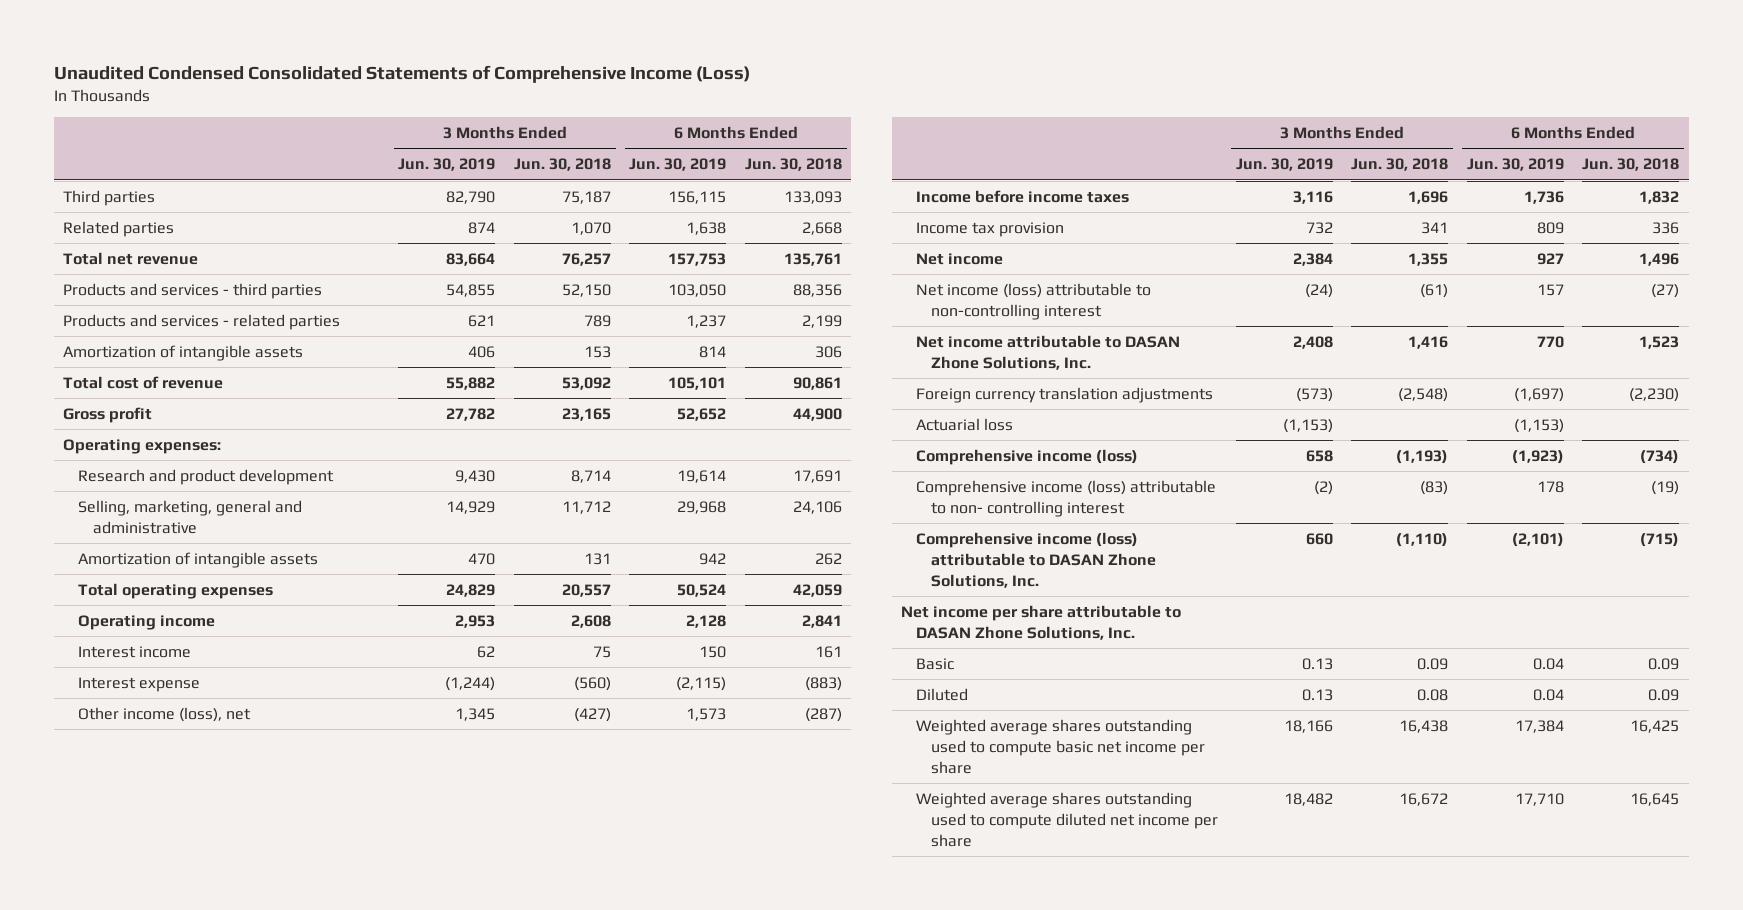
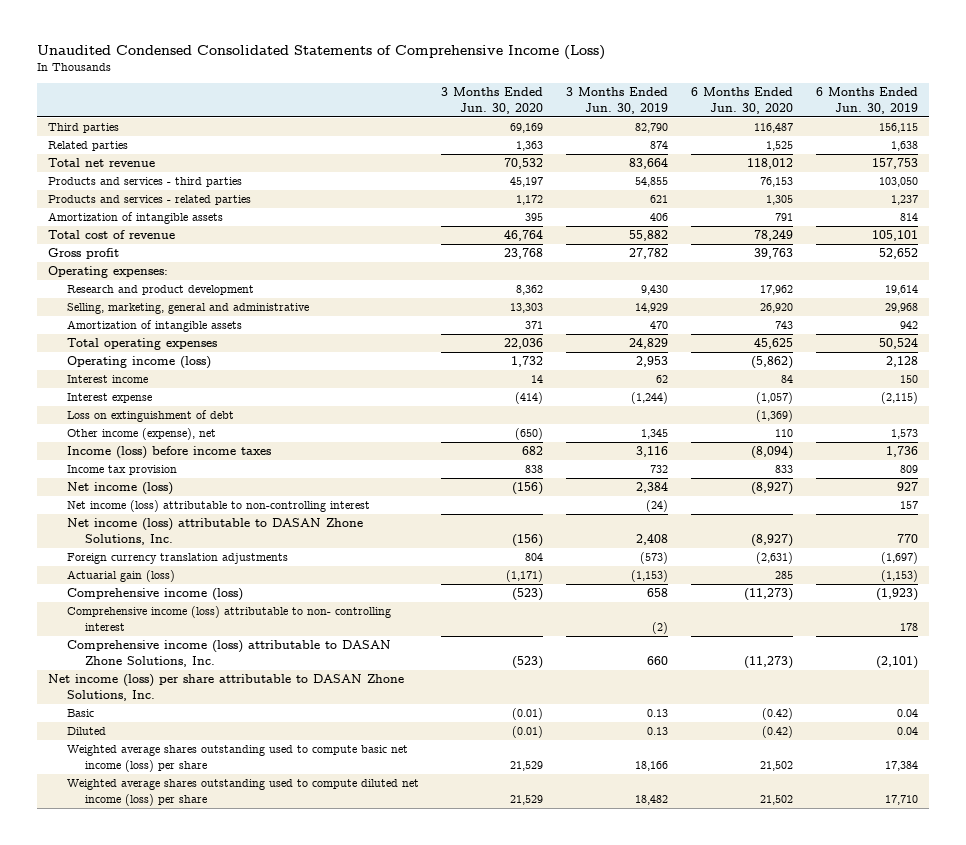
[513,158,611,172] Jun. 30, 2018 -> none
[744,158,842,172] Jun. 30, 2018 -> none
none -> [441,87,544,114] 3 Months Ended Jun. 30, 2020
none -> [691,87,794,114] 6 Months Ended Jun. 30, 2020
[78,614,216,630] Operating income -> [66,356,211,370] Operating income (loss)
none -> [66,410,234,423] Loss on extinguishment of debt
[78,706,252,722] Other income (loss), net -> [66,428,216,441] Other income (expense), net
[915,189,1129,203] Income before income taxes -> [66,446,271,460] Income (loss) before income taxes
[915,252,1003,265] Net income -> [66,482,173,496] Net income (loss)
[915,334,1180,370] Net income attributable to DASAN Zhone Solutions, Inc. -> [66,518,363,545] Net income (loss) attributable to DASAN Zhone Solutions, Inc.
[915,417,1013,431] Actuarial loss -> [66,570,175,583] Actuarial gain (loss)
[900,604,1181,640] Net income per share attributable to DASAN Zhone Solutions, Inc. -> [47,674,404,701] Net income (loss) per share attributable to DASAN Zhone Solutions, Inc.
[915,718,1205,774] Weighted average shares outstanding used to compute basic net income per share -> [66,745,408,772] Weighted average shares outstanding used to compute basic net income (loss) per share
[915,791,1218,847] Weighted average shares outstanding used to compute diluted net income per share -> [66,779,419,806] Weighted average shares outstanding used to compute diluted net income (loss) per share

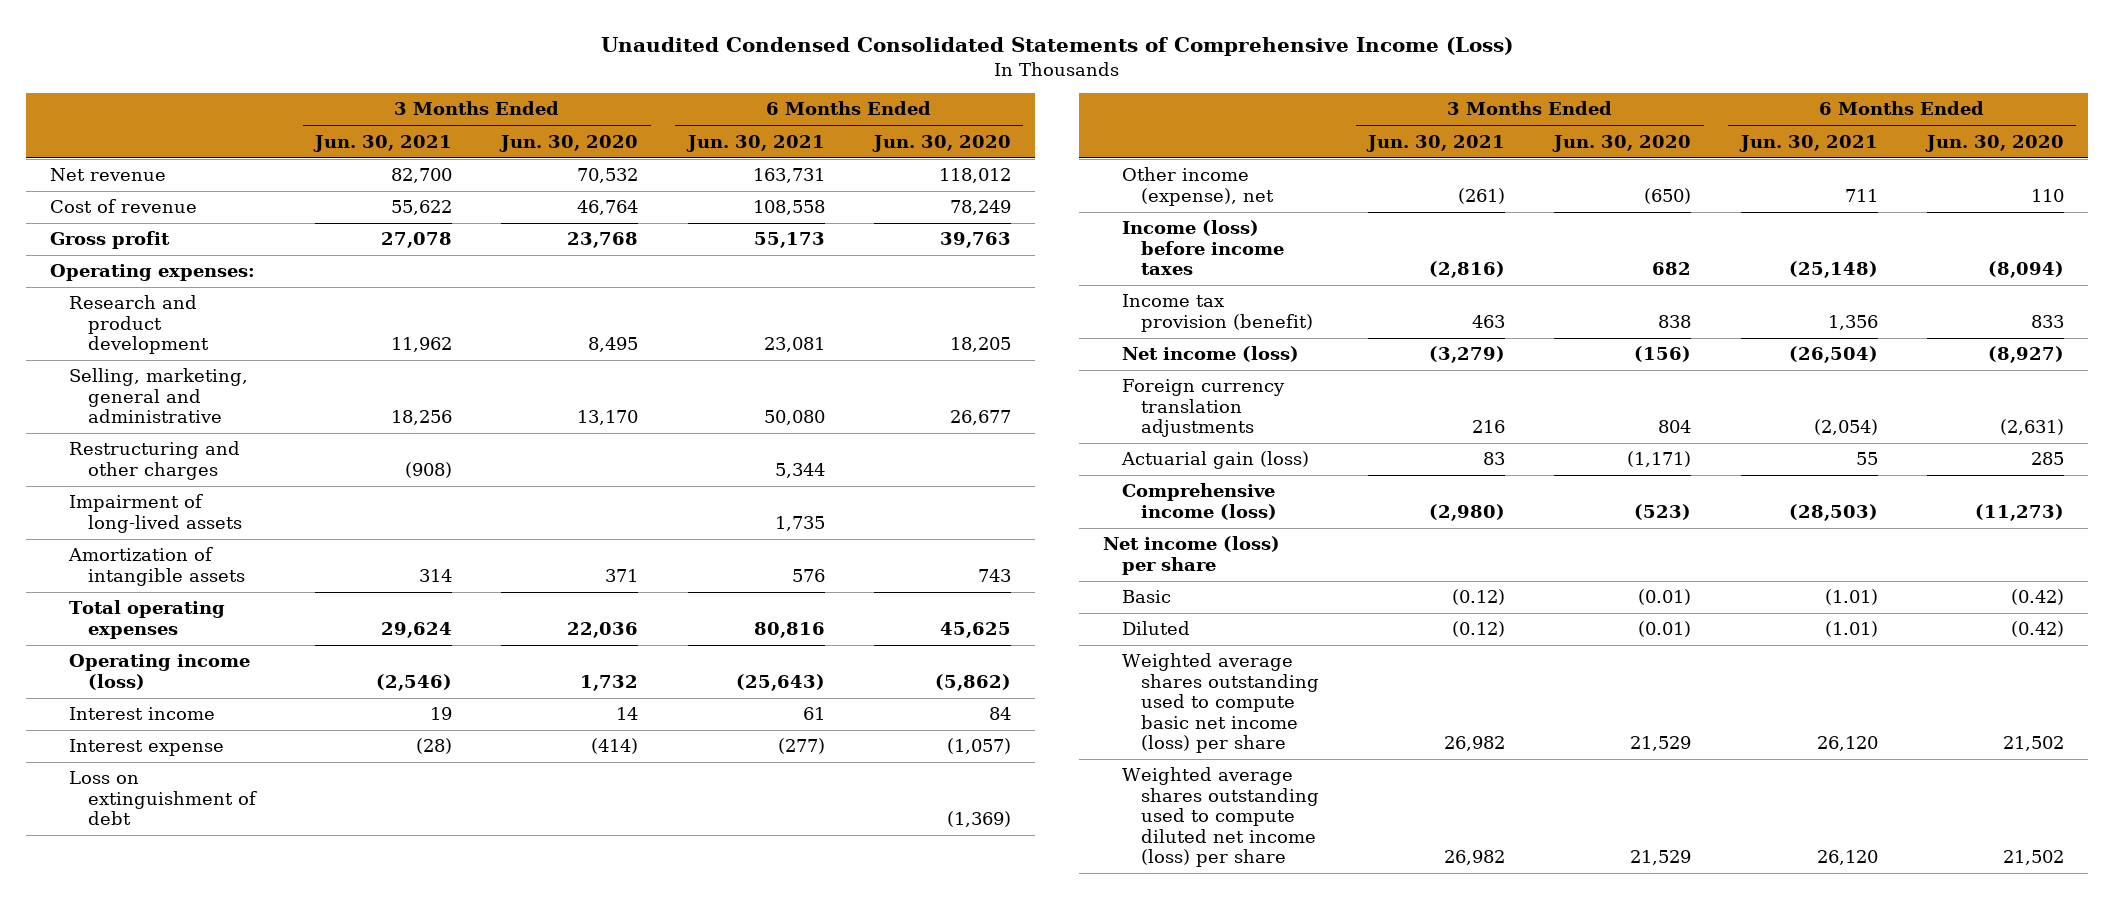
[566,87,669,114] 3 Months Ended Jun. 30, 2019 -> none
[816,87,919,114] 6 Months Ended Jun. 30, 2019 -> none
none -> [313,134,453,152] Jun. 30, 2021
none -> [685,134,825,152] Jun. 30, 2021
[47,123,119,134] Third parties -> none
[47,141,128,152] Related parties -> none
[47,177,242,188] Products and services - third parties -> none
[47,195,251,206] Products and services - related parties -> none
[47,212,223,225] Amortization of intangible assets -> none
[47,158,155,168] Total net revenue -> [50,168,167,182] Net revenue
[47,230,175,240] Total cost of revenue -> [50,199,198,214] Cost of revenue
[516,285,544,296] 8,362 -> [588,337,639,353] 8,495
[760,285,794,296] 17,962 -> [949,337,1011,353] 18,205
[510,303,544,314] 13,303 -> [577,410,639,426] 13,170
[760,303,794,314] 26,920 -> [949,410,1011,426] 26,677
none -> [69,441,241,480] Restructuring and other charges
none -> [69,494,243,533] Impairment of long-lived assets
[66,465,177,476] Income tax provision -> [1122,294,1314,332] Income tax provision (benefit)
[66,500,370,513] Net income (loss) attributable to non-controlling interest -> none
[66,518,363,545] Net income (loss) attributable to DASAN Zhone Solutions, Inc. -> none
[66,606,391,631] Comprehensive income (loss) attributable to non- controlling interest -> none
[66,640,391,667] Comprehensive income (loss) attributable to DASAN Zhone Solutions, Inc. -> none
[47,674,404,701] Net income (loss) per share attributable to DASAN Zhone Solutions, Inc. -> [1103,536,1281,575] Net income (loss) per share

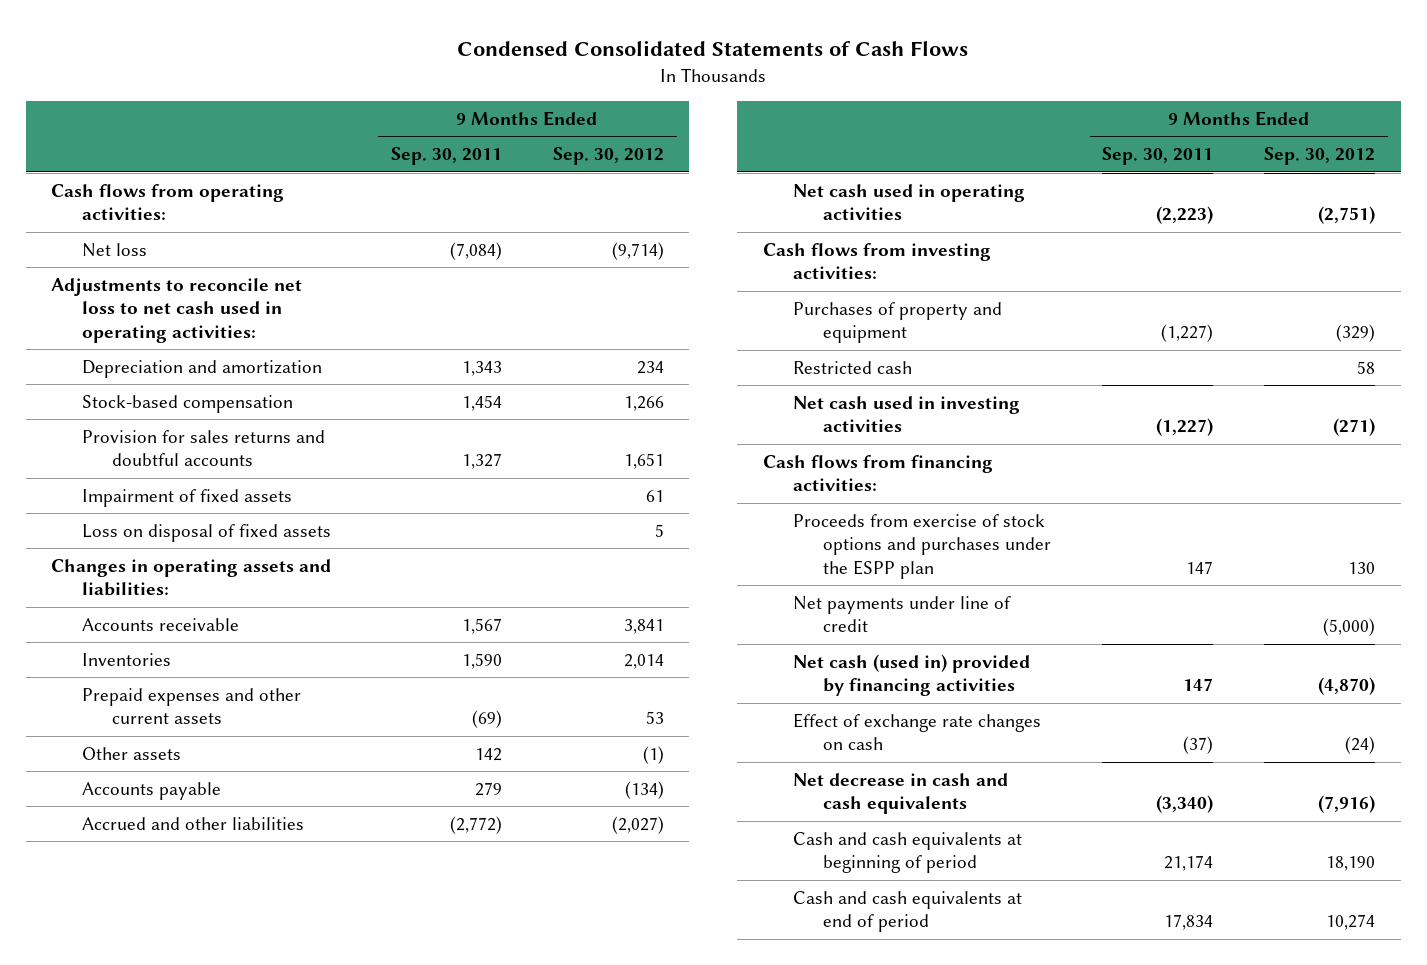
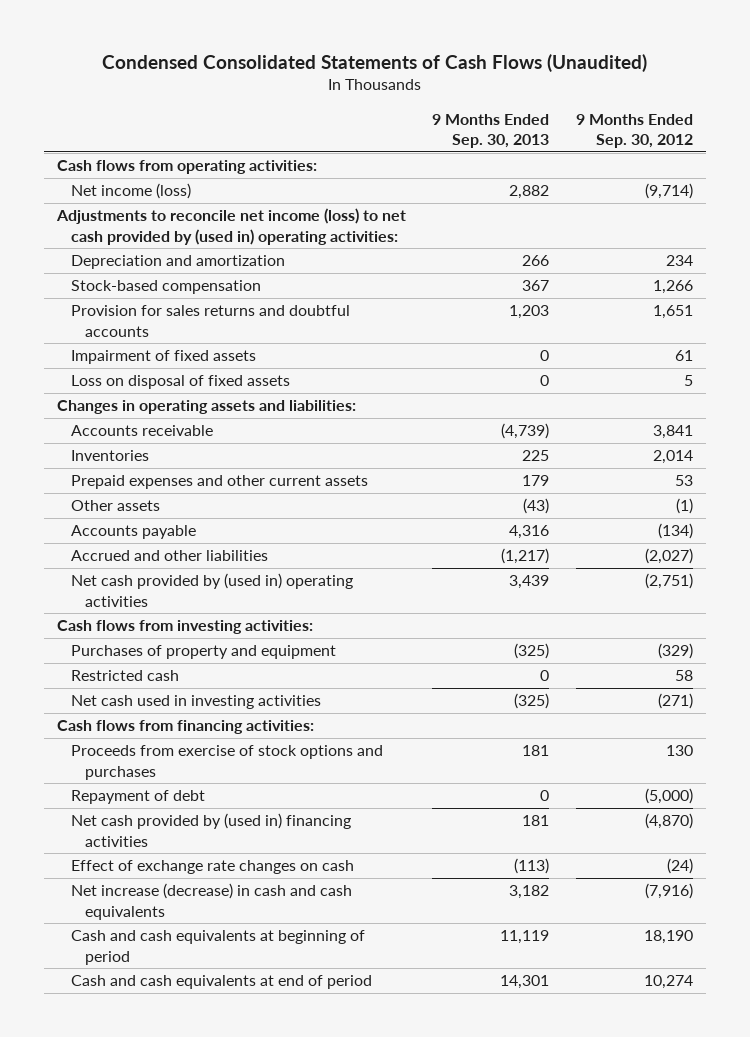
[457,39,969,56] Condensed Consolidated Statements of Cash Flows -> [101,53,647,72] Condensed Consolidated Statements of Cash Flows (Unaudited)
[390,147,502,166] Sep. 30, 2011 -> none
none -> [432,113,550,149] 9 Months Ended Sep. 30, 2013
[81,242,147,257] Net loss -> [71,183,192,200] Net income (loss)
[51,277,303,343] Adjustments to reconcile net loss to net cash used in operating activities: -> [56,208,407,245] Adjustments to reconcile net income (loss) to net cash provided by (used in) operating activities:
[793,183,1026,221] Net cash used in operating activities -> [71,573,354,607] Net cash provided by (used in) operating activities
[793,513,1052,579] Proceeds from exercise of stock options and purchases under the ESPP plan -> [71,745,384,780] Proceeds from exercise of stock options and purchases
[793,595,1012,633] Net payments under line of credit -> [71,790,206,805] Repayment of debt
[793,653,1031,697] Net cash (used in) provided by financing activities -> [71,813,352,847] Net cash provided by (used in) financing activities
[793,772,1009,815] Net decrease in cash and cash equivalents -> [71,883,353,920] Net increase (decrease) in cash and cash equivalents

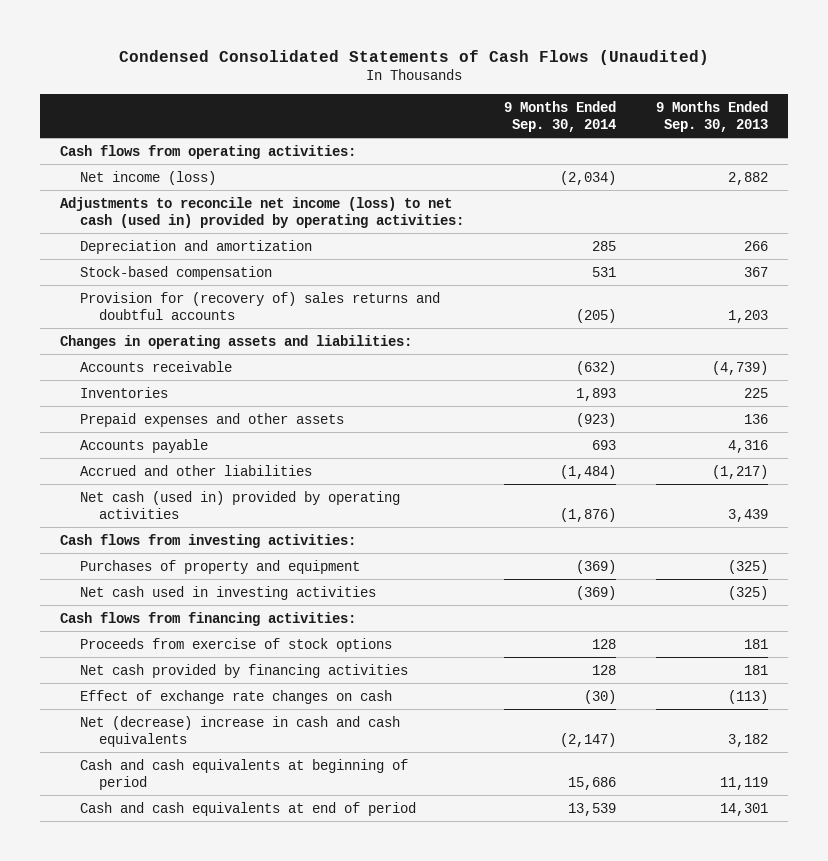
[575,113,693,149] 9 Months Ended Sep. 30, 2012 -> none
none -> [503,100,616,132] 9 Months Ended Sep. 30, 2014
[56,208,407,245] Adjustments to reconcile net income (loss) to net cash provided by (used in) operating activities: -> [60,196,464,228] Adjustments to reconcile net income (loss) to net cash (used in) provided by operating activities:
[71,350,257,365] Impairment of fixed assets -> none
[71,375,291,390] Loss on disposal of fixed assets -> none
[71,305,351,337] Provision for sales returns and doubtful accounts -> [79,291,440,320] Provision for (recovery of) sales returns and doubtful accounts
[71,500,161,512] Other assets -> none
[71,475,369,490] Prepaid expenses and other current assets -> [79,412,344,427] Prepaid expenses and other assets
[522,475,550,487] 179 -> [743,413,768,424] 136
[71,573,354,607] Net cash provided by (used in) operating activities -> [79,490,400,519] Net cash (used in) provided by operating activities
[71,670,180,682] Restricted cash -> none
[71,790,206,805] Repayment of debt -> none
[71,745,384,780] Proceeds from exercise of stock options and purchases -> [79,637,392,652] Proceeds from exercise of stock options
[71,813,352,847] Net cash provided by (used in) financing activities -> [79,663,408,678] Net cash provided by financing activities
[71,883,353,920] Net increase (decrease) in cash and cash equivalents -> [79,715,400,747] Net (decrease) increase in cash and cash equivalents

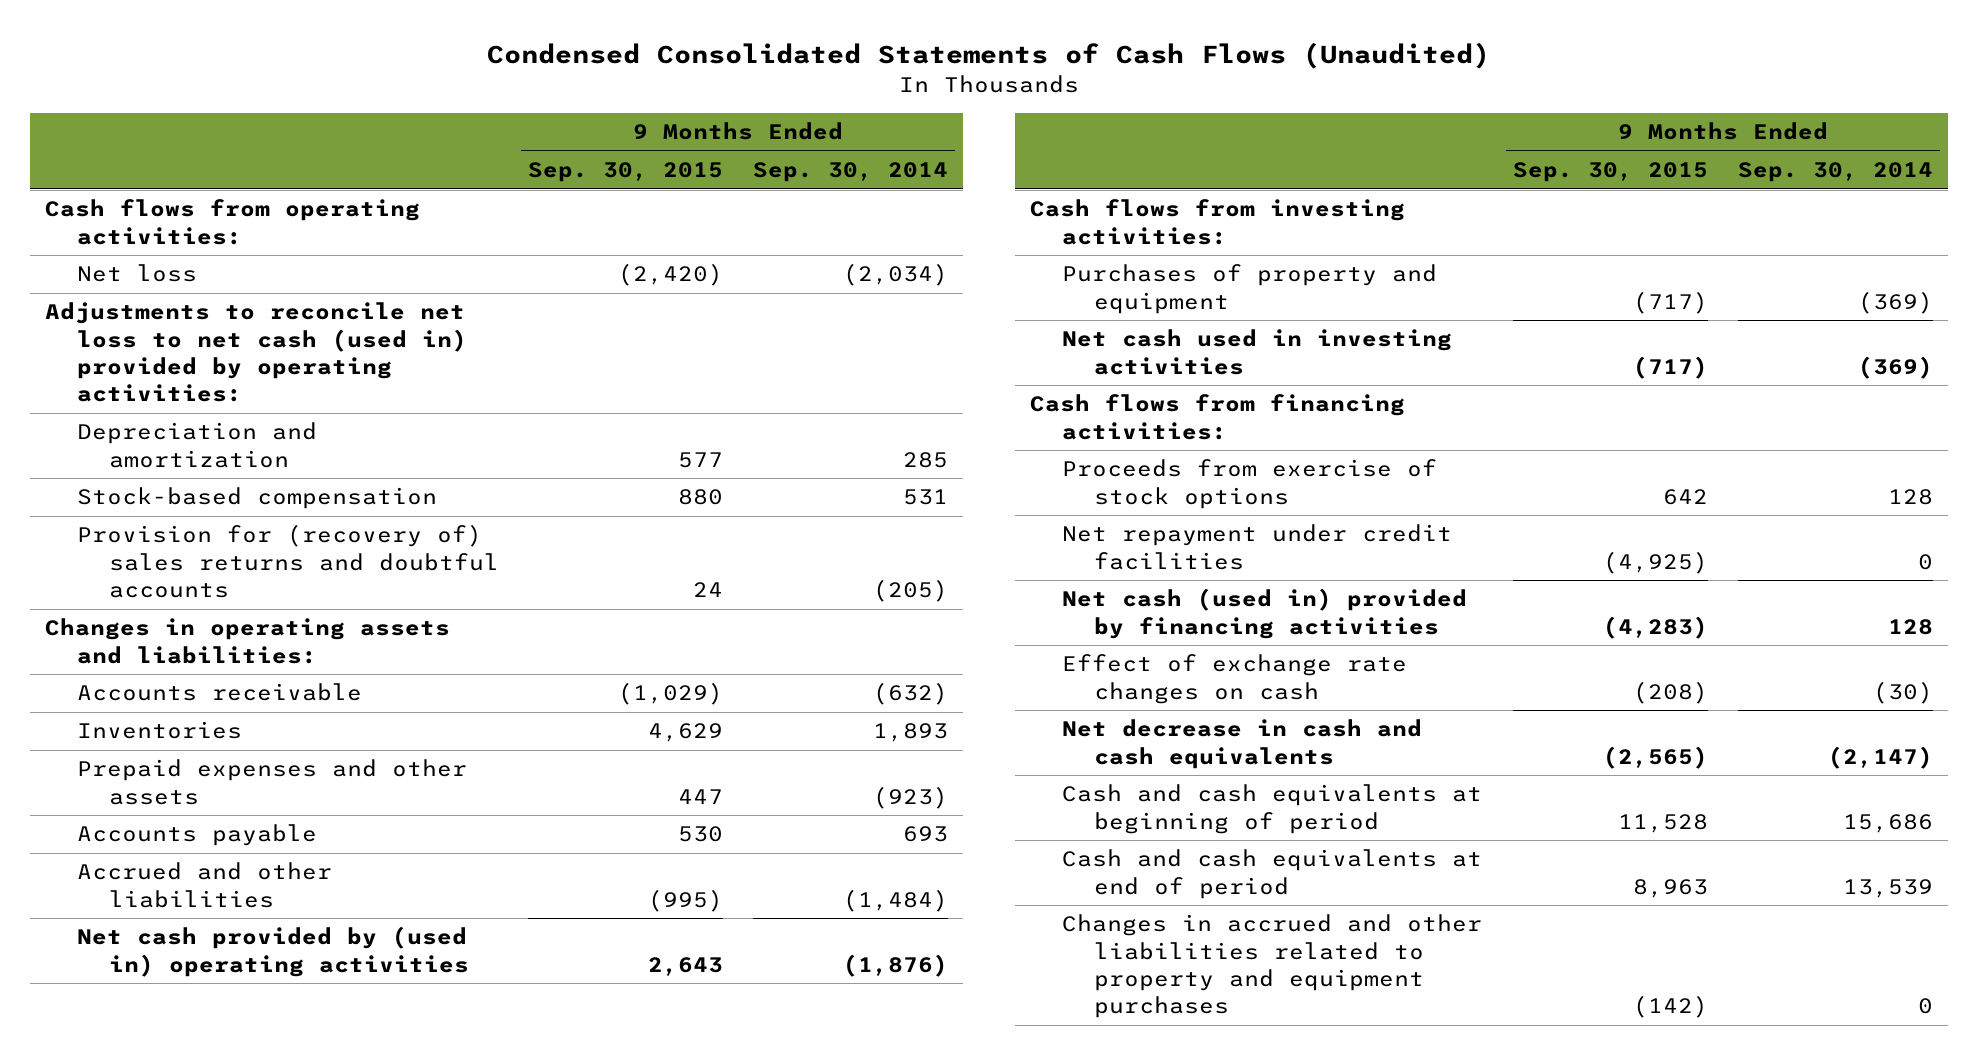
[655,100,768,132] 9 Months Ended Sep. 30, 2013 -> none
none -> [528,162,724,183] Sep. 30, 2015
[79,170,216,185] Net income (loss) -> [76,264,197,283] Net loss
[60,196,464,228] Adjustments to reconcile net income (loss) to net cash (used in) provided by operating activities: -> [45,302,467,403] Adjustments to reconcile net loss to net cash (used in) provided by operating activities:
[79,490,400,519] Net cash (used in) provided by operating activities -> [76,926,469,977] Net cash provided by (used in) operating activities
none -> [1061,524,1452,570] Net repayment under credit facilities
[79,663,408,678] Net cash provided by financing activities -> [1061,588,1467,639] Net cash (used in) provided by financing activities
[79,715,400,747] Net (decrease) increase in cash and cash equivalents -> [1061,719,1422,769] Net decrease in cash and cash equivalents
none -> [1061,914,1482,1019] Changes in accrued and other liabilities related to property and equipment purchases

